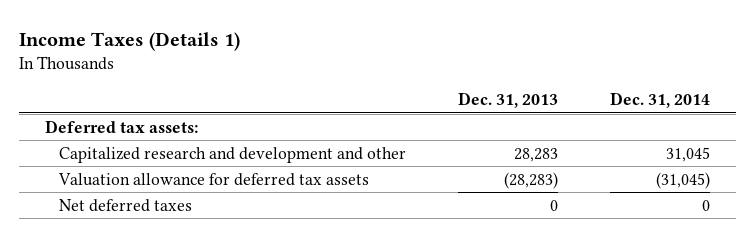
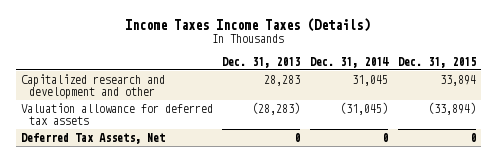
[19,31,241,51] Income Taxes (Details 1) -> [125,18,371,33] Income Taxes Income Taxes (Details)
none -> [398,56,477,68] Dec. 31, 2015
[44,119,198,133] Deferred tax assets: -> none
[59,198,193,212] Net deferred taxes -> [20,132,165,144] Deferred Tax Assets, Net

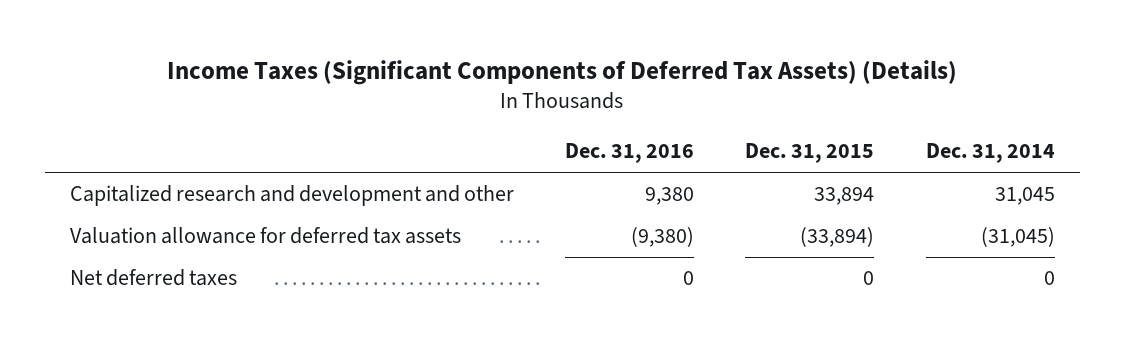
[125,18,371,33] Income Taxes Income Taxes (Details) -> [167,59,958,85] Income Taxes (Significant Components of Deferred Tax Assets) (Details)
[222,56,301,68] Dec. 31, 2013 -> none
none -> [565,143,695,164] Dec. 31, 2016
[20,132,165,144] Deferred Tax Assets, Net -> [70,269,238,287] Net deferred taxes

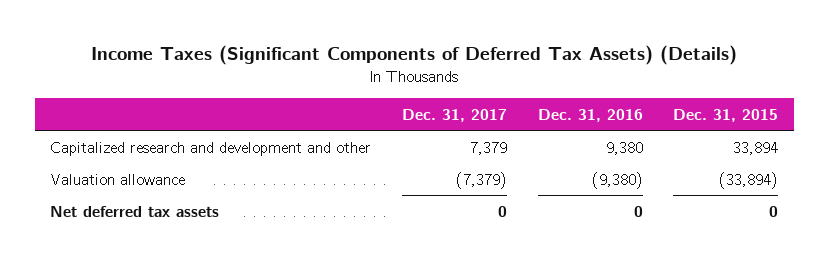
[925,143,1055,164] Dec. 31, 2014 -> none
none -> [402,108,508,122] Dec. 31, 2017
[70,227,462,245] Valuation allowance for deferred tax assets -> [50,173,186,185] Valuation allowance
[70,269,238,287] Net deferred taxes -> [50,205,220,217] Net deferred tax assets

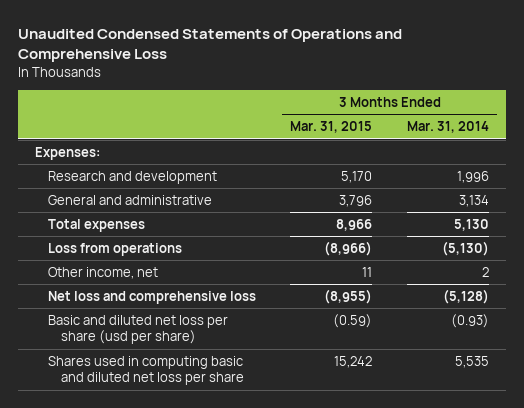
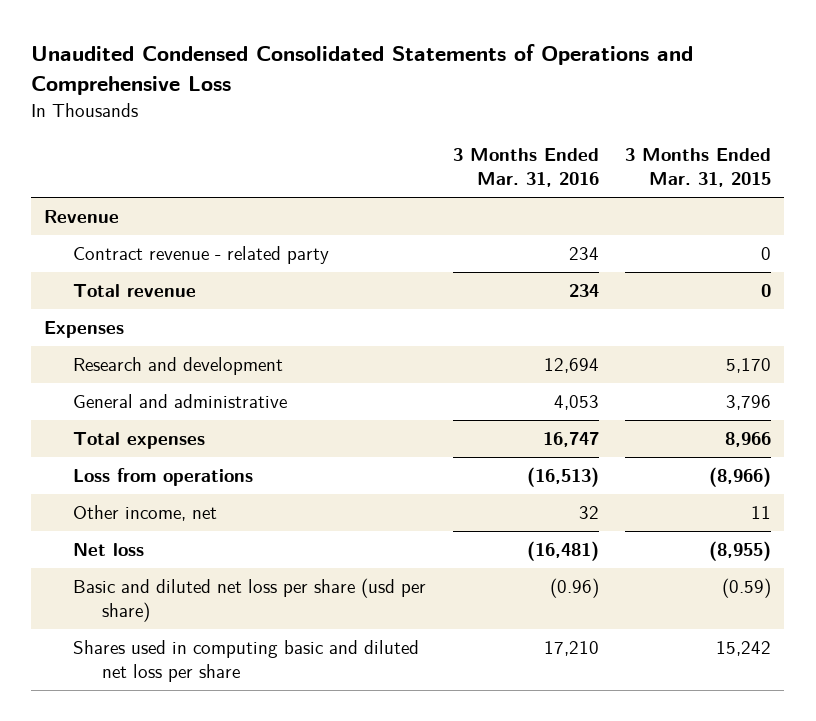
[18,28,403,63] Unaudited Condensed Statements of Operations and Comprehensive Loss -> [31,44,694,95] Unaudited Condensed Consolidated Statements of Operations and Comprehensive Loss
[406,121,489,134] Mar. 31, 2014 -> none
none -> [452,148,599,188] 3 Months Ended Mar. 31, 2016
none -> [44,210,120,224] Revenue
none -> [72,246,329,265] Contract revenue - related party
none -> [72,284,196,298] Total revenue
[35,146,101,160] Expenses: -> [44,321,125,339] Expenses
[48,290,257,304] Net loss and comprehensive loss -> [72,543,144,557] Net loss

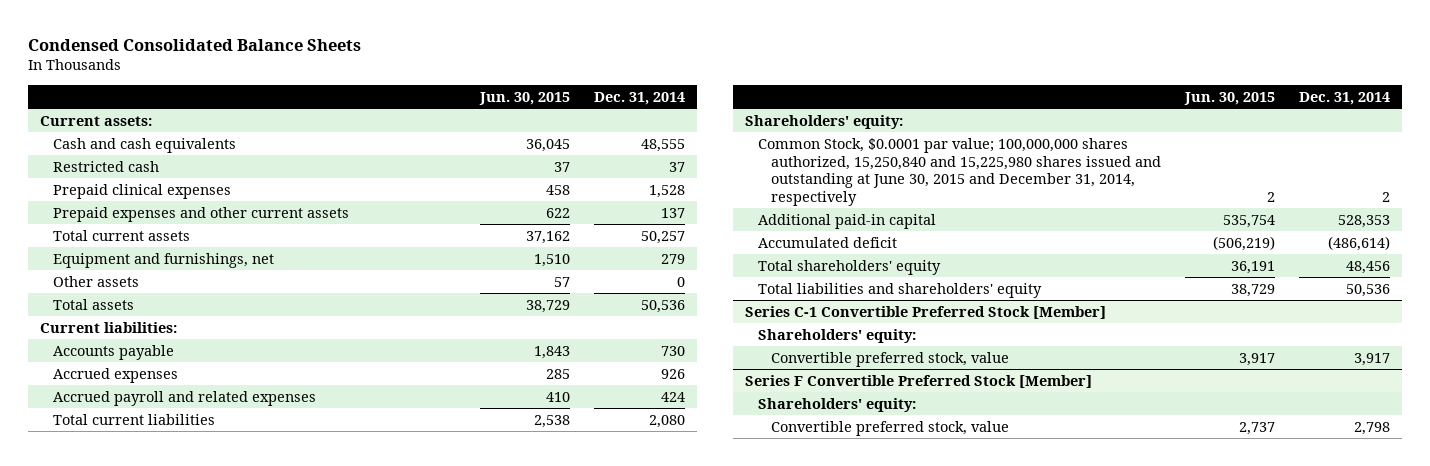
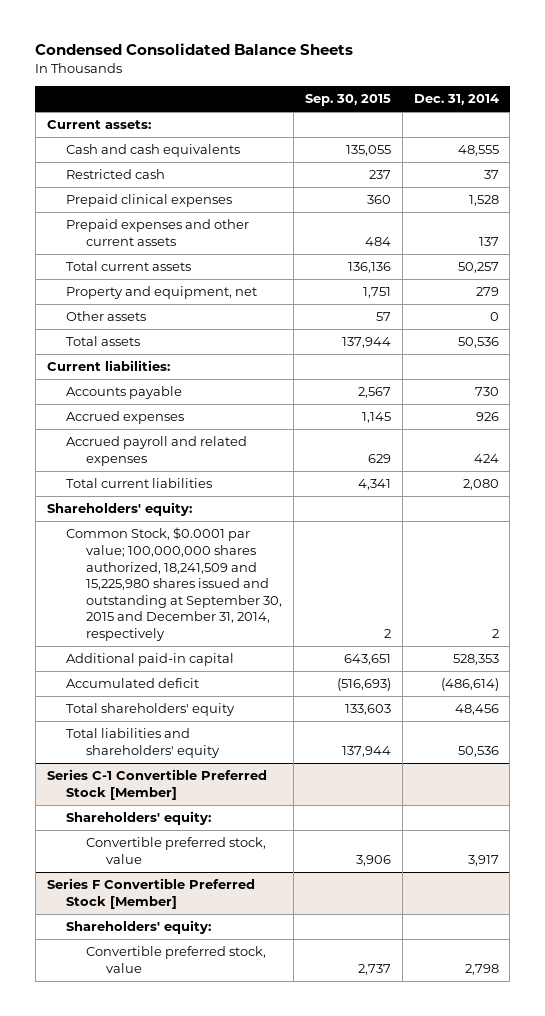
[478,91,570,105] Jun. 30, 2015 -> none
none -> [304,94,391,107] Sep. 30, 2015
[52,252,274,268] Equipment and furnishings, net -> [66,286,258,300] Property and equipment, net
[757,137,1161,206] Common Stock, $0.0001 par value; 100,000,000 shares authorized, 15,250,840 and 15,225,980 shares issued and outstanding at June 30, 2015 and December 31, 2014, respectively -> [66,527,283,642] Common Stock, $0.0001 par value; 100,000,000 shares authorized, 18,241,509 and 15,225,980 shares issued and outstanding at September 30, 2015 and December 31, 2014, respectively

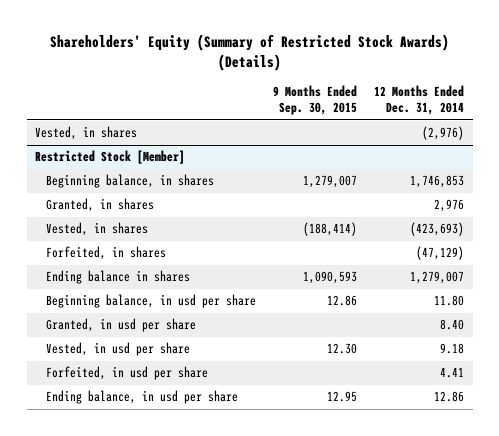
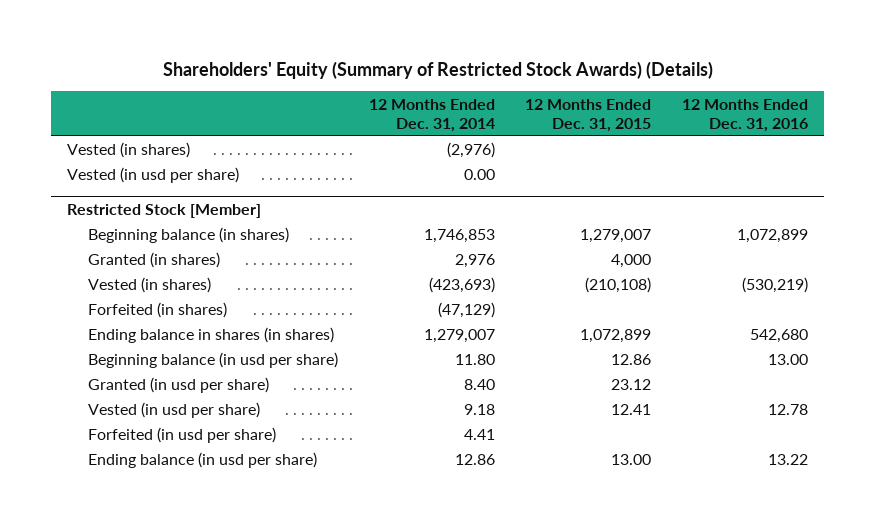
[272,85,357,116] 9 Months Ended Sep. 30, 2015 -> none
none -> [525,98,652,132] 12 Months Ended Dec. 31, 2015
none -> [682,98,809,132] 12 Months Ended Dec. 31, 2016
[35,126,138,141] Vested, in shares -> [66,142,190,159] Vested (in shares)
none -> [66,167,239,184] Vested (in usd per share)
[45,174,214,189] Beginning balance, in shares -> [87,227,289,244] Beginning balance (in shares)
[45,198,154,213] Granted, in shares -> [87,252,220,269] Granted (in shares)
[45,222,148,237] Vested, in shares -> [87,277,211,294] Vested (in shares)
[45,246,166,261] Forfeited, in shares -> [87,302,227,319] Forfeited (in shares)
[45,270,190,285] Ending balance in shares -> [87,327,334,344] Ending balance in shares (in shares)
[45,294,256,309] Beginning balance, in usd per share -> [87,352,338,369] Beginning balance (in usd per share)
[45,318,196,333] Granted, in usd per share -> [87,377,269,394] Granted (in usd per share)
[45,342,190,357] Vested, in usd per share -> [87,402,260,419] Vested (in usd per share)
[45,366,208,381] Forfeited, in usd per share -> [87,427,276,444] Forfeited (in usd per share)
[45,390,238,405] Ending balance, in usd per share -> [87,452,317,469] Ending balance (in usd per share)

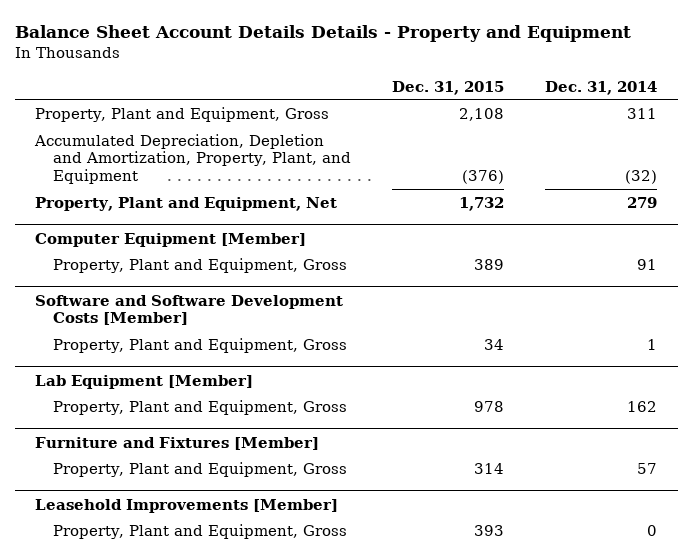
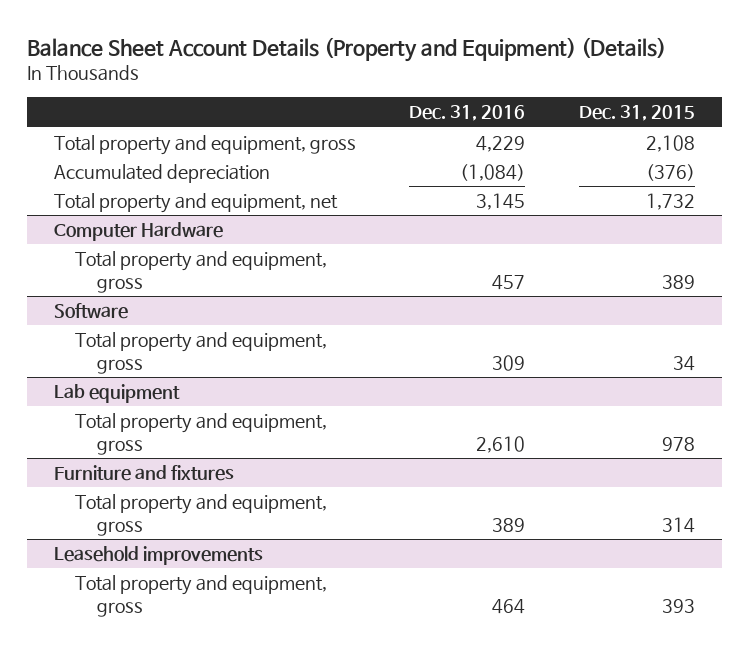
[14,24,631,42] Balance Sheet Account Details Details - Property and Equipment -> [26,36,666,62] Balance Sheet Account Details (Property and Equipment) (Details)
[545,80,658,95] Dec. 31, 2014 -> none
none -> [409,105,526,122] Dec. 31, 2016
[35,106,330,122] Property, Plant and Equipment, Gross -> [53,135,356,156] Total property and equipment, gross
[34,133,352,185] Accumulated Depreciation, Depletion and Amortization, Property, Plant, and Equipment -> [53,164,270,184] Accumulated depreciation
[35,196,338,211] Property, Plant and Equipment, Net -> [53,193,338,214] Total property and equipment, net
[35,232,307,247] Computer Equipment [Member] -> [53,222,223,242] Computer Hardware
[53,257,348,273] Property, Plant and Equipment, Gross -> [75,251,328,294] Total property and equipment, gross
[35,294,344,326] Software and Software Development Costs [Member] -> [53,303,128,320] Software
[53,337,348,353] Property, Plant and Equipment, Gross -> [75,332,328,375] Total property and equipment, gross
[35,374,254,389] Lab Equipment [Member] -> [53,384,180,404] Lab equipment
[53,399,348,415] Property, Plant and Equipment, Gross -> [75,413,328,456] Total property and equipment, gross
[35,436,320,450] Furniture and Fixtures [Member] -> [53,465,234,482] Furniture and fixtures
[53,461,348,477] Property, Plant and Equipment, Gross -> [75,494,328,537] Total property and equipment, gross
[35,498,339,513] Leasehold Improvements [Member] -> [53,546,263,566] Leasehold improvements
[53,523,348,539] Property, Plant and Equipment, Gross -> [75,575,328,618] Total property and equipment, gross

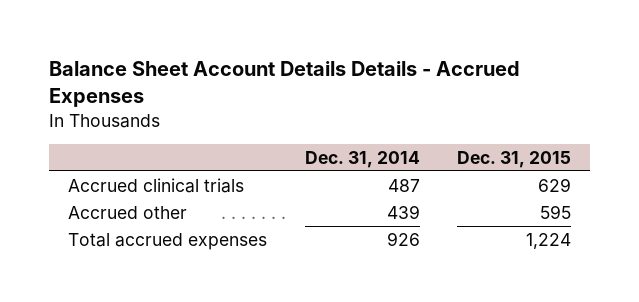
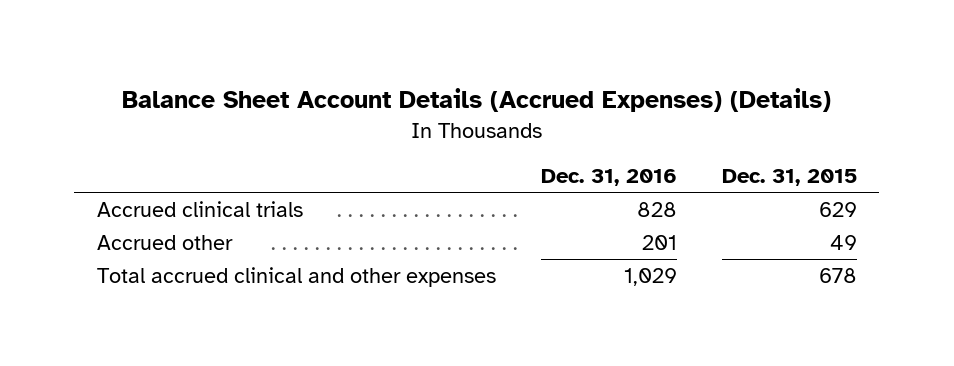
[49,61,521,108] Balance Sheet Account Details Details - Accrued Expenses -> [121,88,831,113] Balance Sheet Account Details (Accrued Expenses) (Details)
[304,151,420,169] Dec. 31, 2014 -> none
none -> [540,169,677,187] Dec. 31, 2016
[540,204,572,219] 595 -> [829,234,857,250] 49
[67,232,267,250] Total accrued expenses -> [96,266,496,287] Total accrued clinical and other expenses
[526,232,572,249] 1,224 -> [818,267,857,283] 678

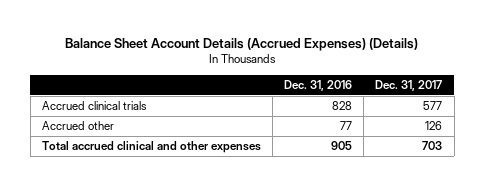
[721,169,857,187] Dec. 31, 2015 -> none
none -> [375,80,443,92] Dec. 31, 2017
[641,234,677,250] 201 -> [340,121,353,131] 77
[623,267,677,286] 1,029 -> [331,141,353,151] 905

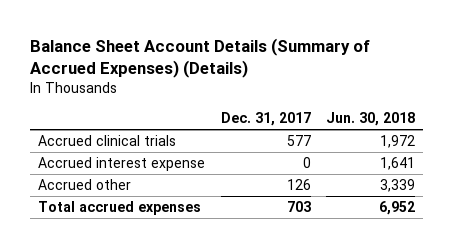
[65,37,419,51] Balance Sheet Account Details (Accrued Expenses) (Details) -> [30,38,371,79] Balance Sheet Account Details (Summary of Accrued Expenses) (Details)
[284,80,353,92] Dec. 31, 2016 -> none
none -> [326,112,416,127] Jun. 30, 2018
none -> [38,156,206,171] Accrued interest expense
[41,141,261,154] Total accrued clinical and other expenses -> [38,200,202,215] Total accrued expenses

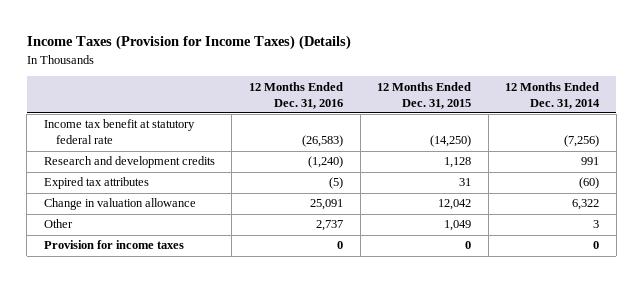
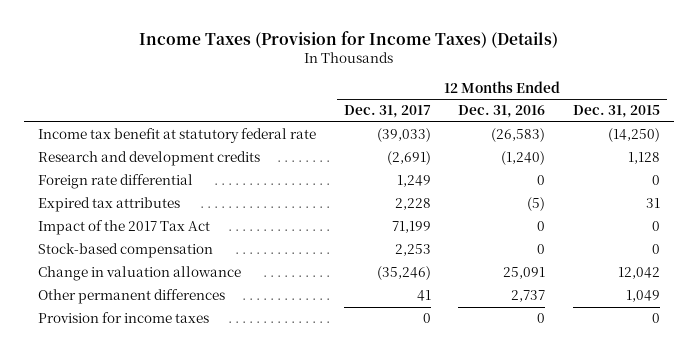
[505,81,601,109] 12 Months Ended Dec. 31, 2014 -> none
none -> [343,105,431,119] Dec. 31, 2017
none -> [37,174,193,190] Foreign rate differential
none -> [37,220,210,236] Impact of the 2017 Tax Act
none -> [37,243,213,259] Stock-based compensation
[43,219,73,229] Other -> [37,289,225,305] Other permanent differences

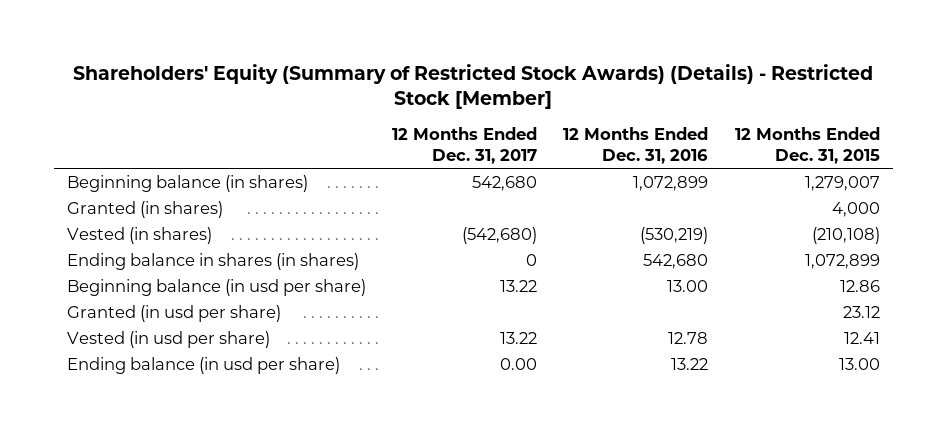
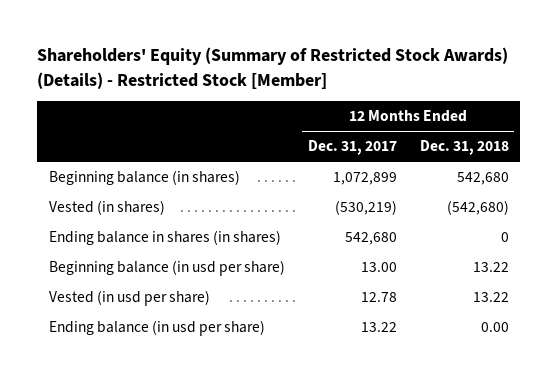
[563,127,709,165] 12 Months Ended Dec. 31, 2016 -> none
[734,127,880,165] 12 Months Ended Dec. 31, 2015 -> none
none -> [419,140,509,156] Dec. 31, 2018
[67,200,224,218] Granted (in shares) -> none
[67,304,282,322] Granted (in usd per share) -> none
[472,175,538,191] 542,680 -> [332,172,397,186] 1,072,899
[462,226,538,244] (542,680) -> [334,200,397,216] (530,219)
[526,253,538,266] 0 -> [344,232,397,246] 542,680
[500,279,538,292] 13.22 -> [360,262,397,273] 13.00
[500,331,538,344] 13.22 -> [360,292,397,303] 12.78
[500,357,538,370] 0.00 -> [360,322,397,333] 13.22

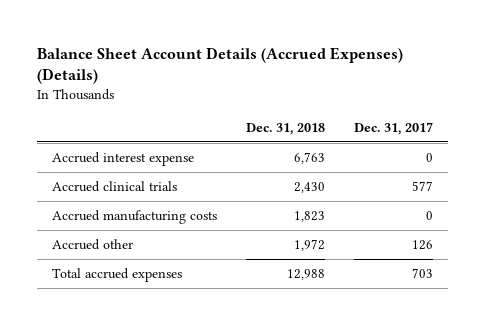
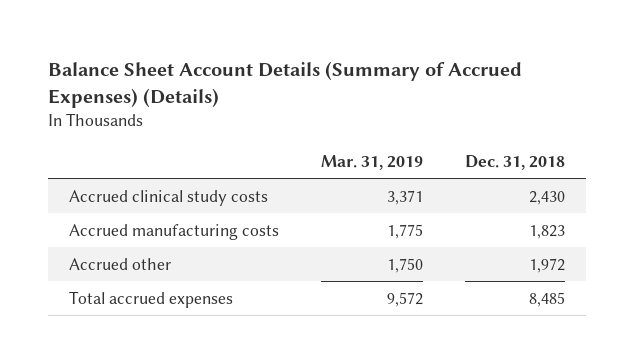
[37,46,404,85] Balance Sheet Account Details (Accrued Expenses) (Details) -> [48,60,523,108] Balance Sheet Account Details (Summary of Accrued Expenses) (Details)
[354,122,434,136] Dec. 31, 2017 -> none
none -> [321,154,424,170] Mar. 31, 2019
[51,151,194,166] Accrued interest expense -> none
[51,180,177,192] Accrued clinical trials -> [69,189,269,206] Accrued clinical study costs
[286,268,325,280] 12,988 -> [528,291,565,307] 8,485

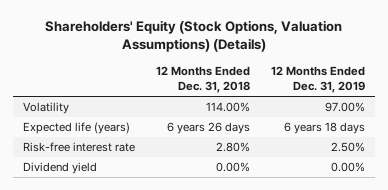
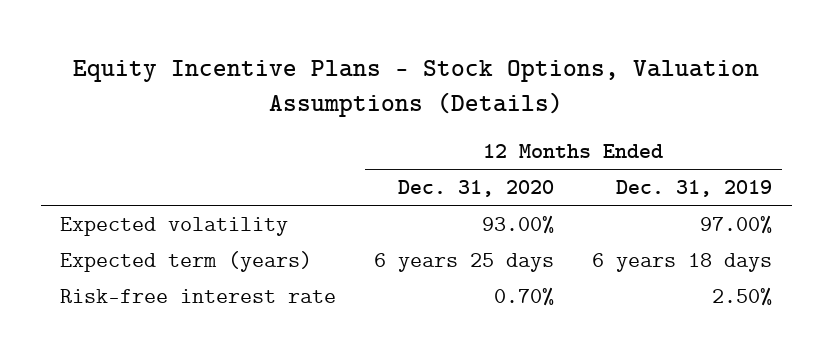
[45,20,343,53] Shareholders' Equity (Stock Options, Valuation Assumptions) (Details) -> [73,59,760,117] Equity Incentive Plans - Stock Options, Valuation Assumptions (Details)
[156,66,251,94] 12 Months Ended Dec. 31, 2018 -> none
none -> [398,180,555,198] Dec. 31, 2020
[23,102,70,115] Volatility -> [60,216,289,236] Expected volatility
[23,122,131,135] Expected life (years) -> [60,250,313,272] Expected term (years)
[23,162,98,175] Dividend yield -> none

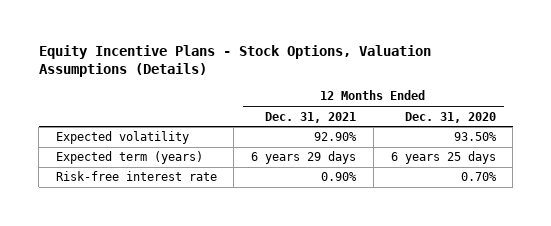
[616,180,773,198] Dec. 31, 2019 -> none
none -> [265,111,357,123] Dec. 31, 2021
[482,214,555,234] 93.00% -> [453,132,497,142] 93.50%

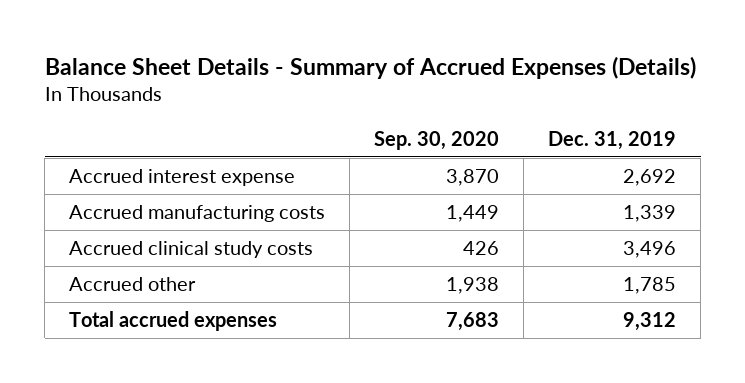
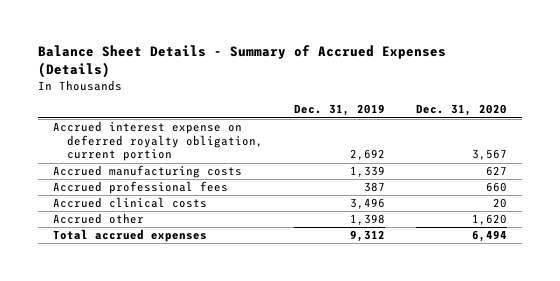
[374,130,500,150] Sep. 30, 2020 -> none
none -> [415,104,507,117] Dec. 31, 2020
[69,168,296,186] Accrued interest expense -> [53,121,263,162] Accrued interest expense on deferred royalty obligation, current portion
none -> [53,181,229,195] Accrued professional fees
[69,240,314,258] Accrued clinical study costs -> [53,197,208,209] Accrued clinical costs
[623,276,677,294] 1,785 -> [349,214,385,226] 1,398

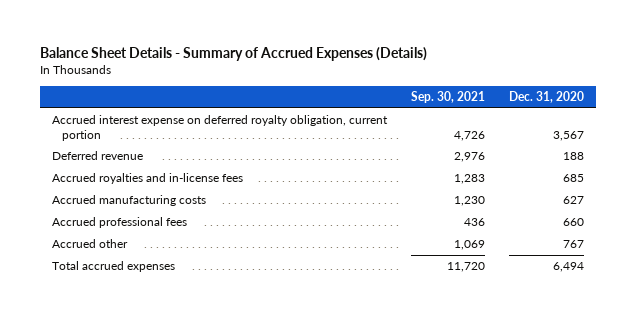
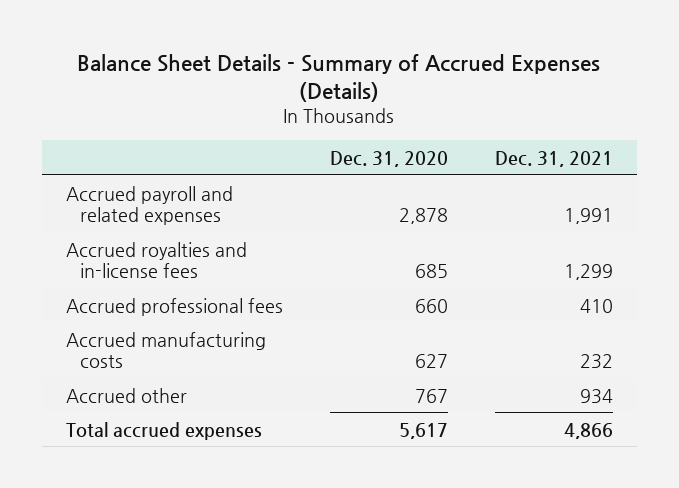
[411,91,486,104] Sep. 30, 2021 -> none
none -> [495,150,614,167] Dec. 31, 2021
[52,115,389,141] Accrued interest expense on deferred royalty obligation, current portion -> none
[52,151,144,161] Deferred revenue -> none
none -> [65,185,233,226] Accrued payroll and related expenses
[52,195,207,207] Accrued manufacturing costs -> [65,331,266,369] Accrued manufacturing costs
[553,262,585,273] 6,494 -> [398,422,448,439] 5,617

